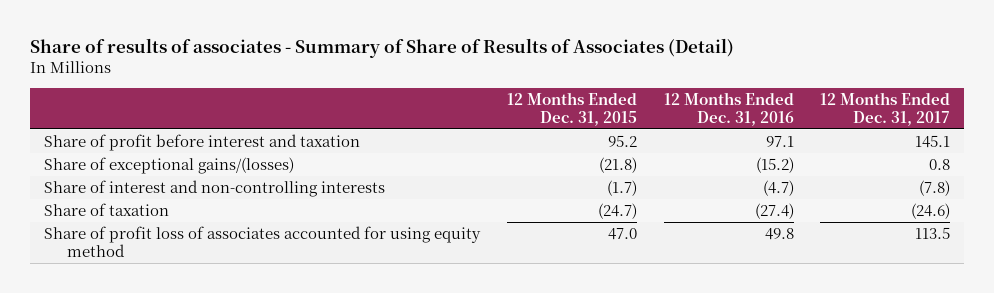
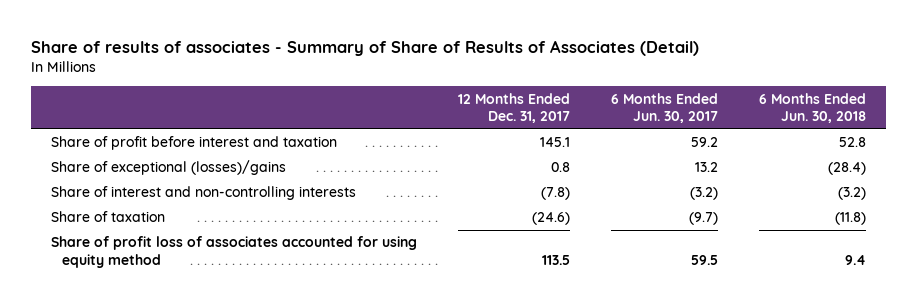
[506,91,637,126] 12 Months Ended Dec. 31, 2015 -> none
[663,91,794,126] 12 Months Ended Dec. 31, 2016 -> none
none -> [610,92,718,124] 6 Months Ended Jun. 30, 2017
none -> [758,92,866,124] 6 Months Ended Jun. 30, 2018
[43,156,294,174] Share of exceptional gains/(losses) -> [51,160,287,176] Share of exceptional (losses)/gains

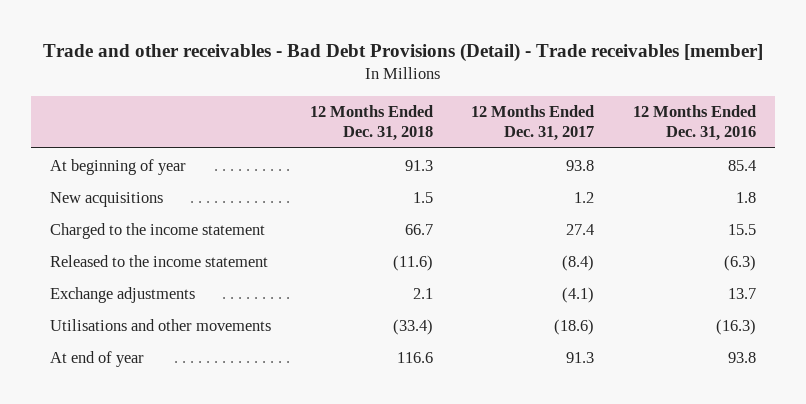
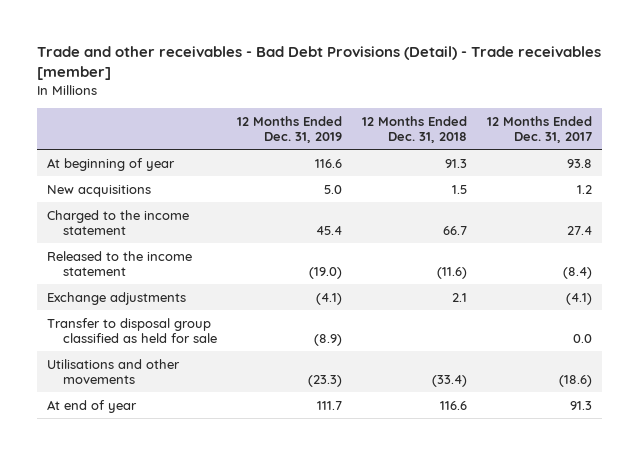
[632,105,756,142] 12 Months Ended Dec. 31, 2016 -> none
none -> [236,115,342,144] 12 Months Ended Dec. 31, 2019
none -> [46,317,217,344] Transfer to disposal group classified as held for sale

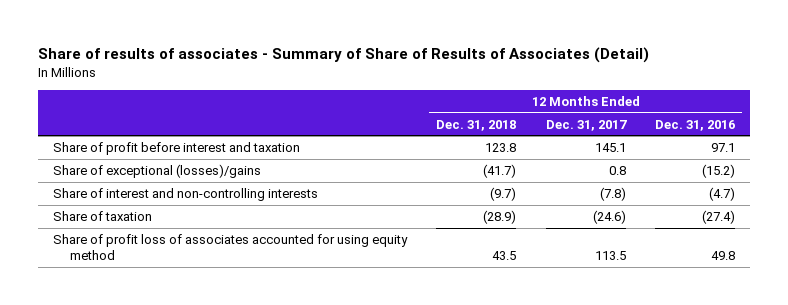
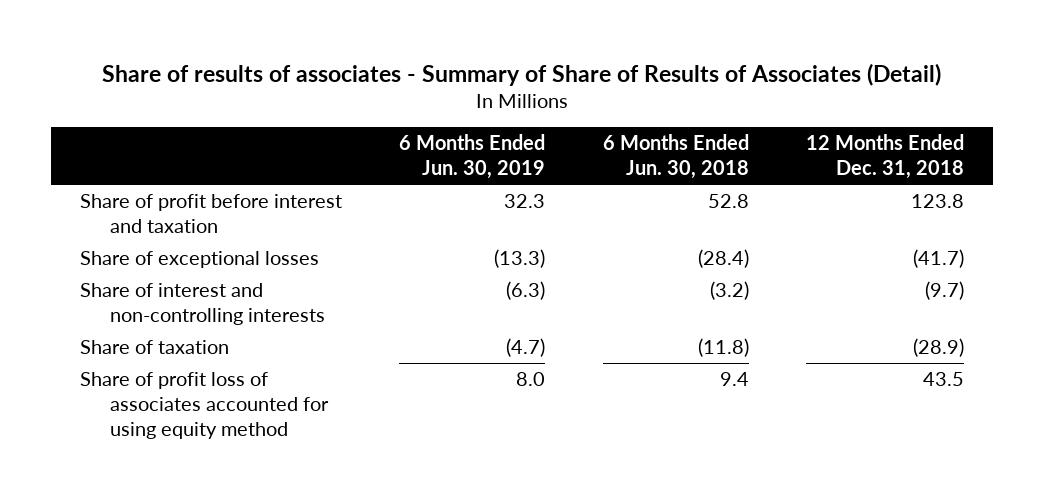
[545,119,627,131] Dec. 31, 2017 -> none
[655,119,736,131] Dec. 31, 2016 -> none
none -> [399,134,546,180] 6 Months Ended Jun. 30, 2019
none -> [602,134,749,180] 6 Months Ended Jun. 30, 2018
[53,164,262,179] Share of exceptional (losses)/gains -> [79,250,319,268] Share of exceptional losses

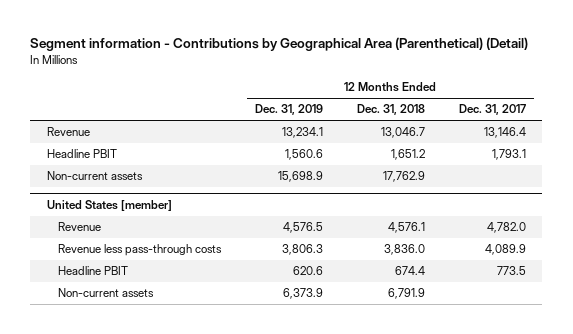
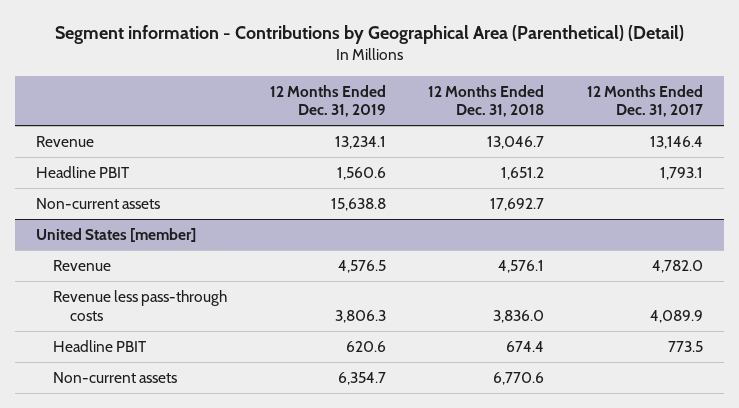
[278,171,324,183] 15,698.9 -> [330,197,386,211] 15,638.8
[382,171,425,183] 17,762.9 -> [490,197,545,211] 17,692.7
[283,288,324,300] 6,373.9 -> [337,371,386,385] 6,354.7
[387,288,425,300] 6,791.9 -> [493,371,545,385] 6,770.6

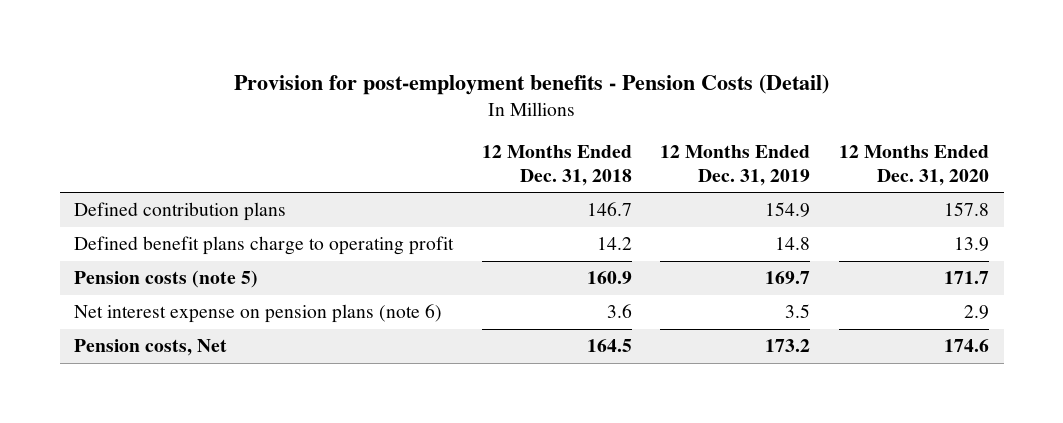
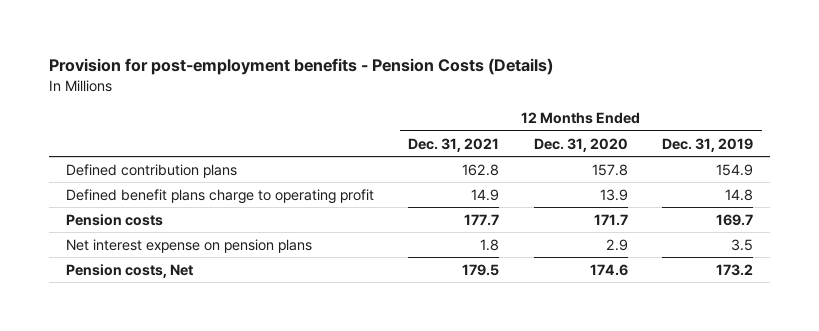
[233,73,829,95] Provision for post-employment benefits - Pension Costs (Detail) -> [48,58,553,76] Provision for post-employment benefits - Pension Costs (Details)
[481,145,632,186] 12 Months Ended Dec. 31, 2018 -> none
none -> [408,137,500,152] Dec. 31, 2021
[74,270,259,289] Pension costs (note 5) -> [66,213,164,226] Pension costs
[74,304,443,324] Net interest expense on pension plans (note 6) -> [66,238,313,253] Net interest expense on pension plans

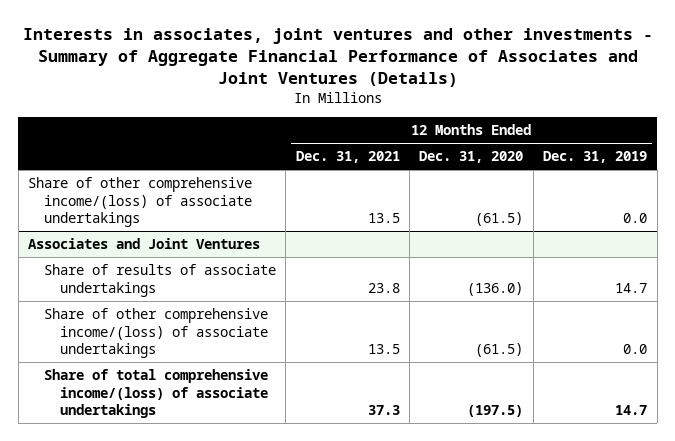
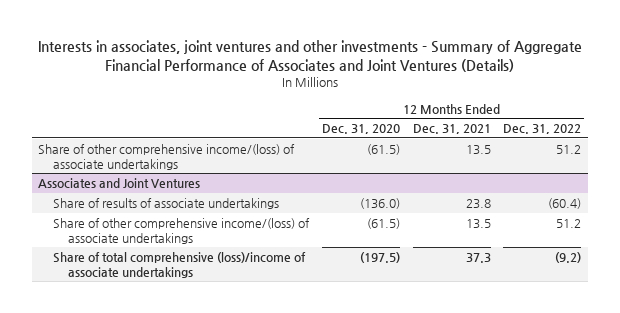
[543,151,648,164] Dec. 31, 2019 -> none
none -> [503,124,582,135] Dec. 31, 2022
[43,369,268,419] Share of total comprehensive income/(loss) of associate undertakings -> [53,252,307,278] Share of total comprehensive (loss)/income of associate undertakings

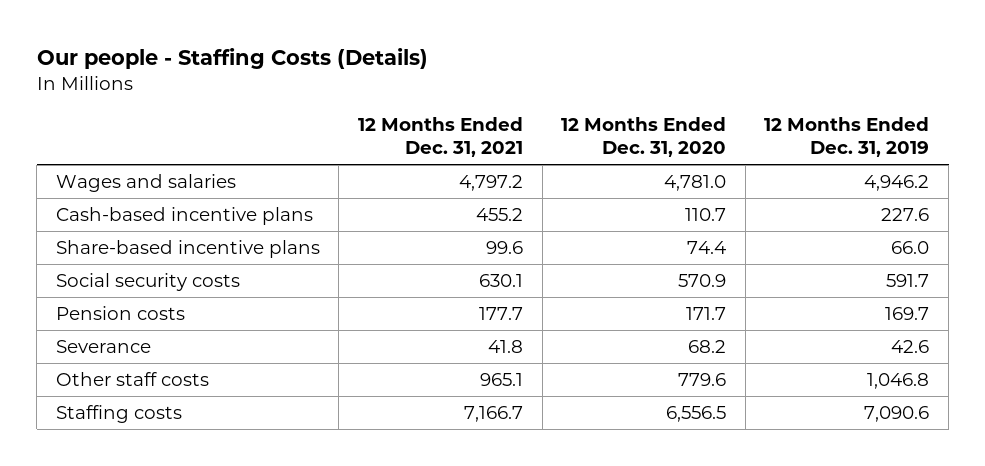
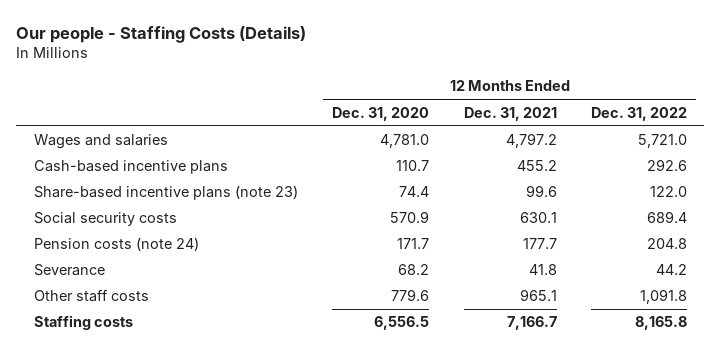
[764,117,930,158] 12 Months Ended Dec. 31, 2019 -> none
none -> [590,106,687,121] Dec. 31, 2022
[55,239,320,258] Share-based incentive plans -> [33,185,298,201] Share-based incentive plans (note 23)
[55,305,185,320] Pension costs -> [33,237,199,252] Pension costs (note 24)

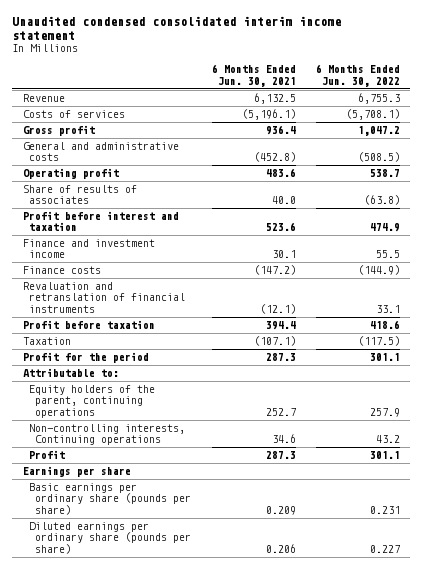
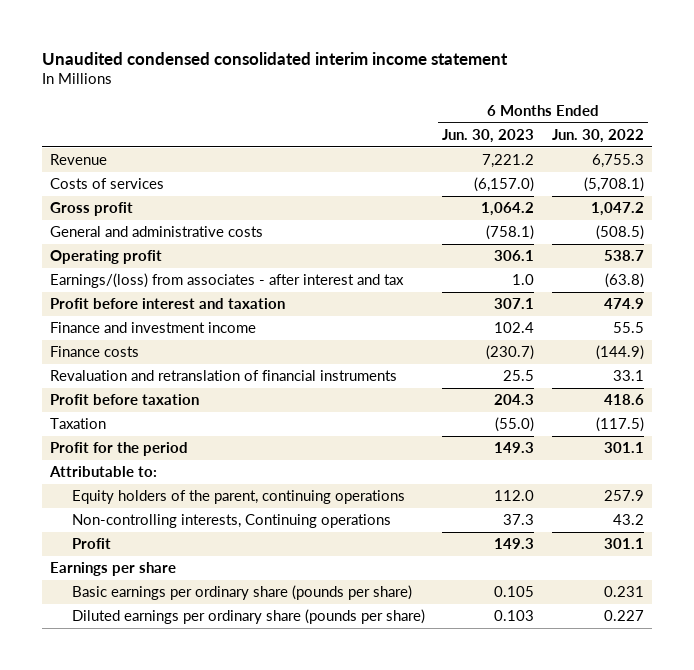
[211,64,296,87] 6 Months Ended Jun. 30, 2021 -> none
none -> [442,128,535,143] Jun. 30, 2023
[22,185,137,205] Share of results of associates -> [50,273,405,289] Earnings/(loss) from associates - after interest and tax

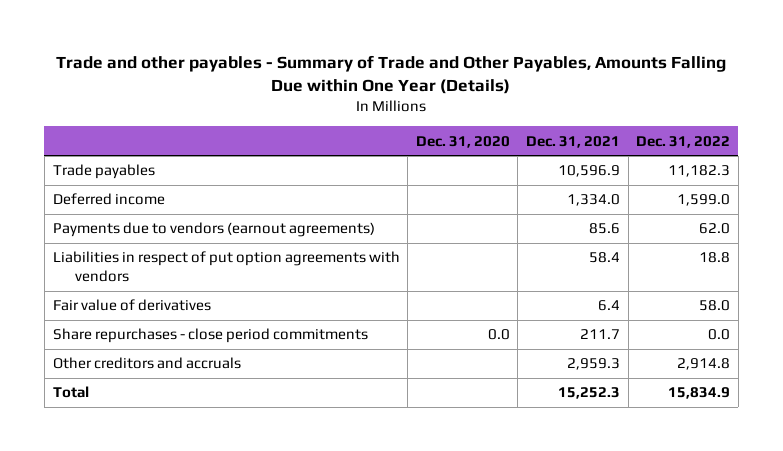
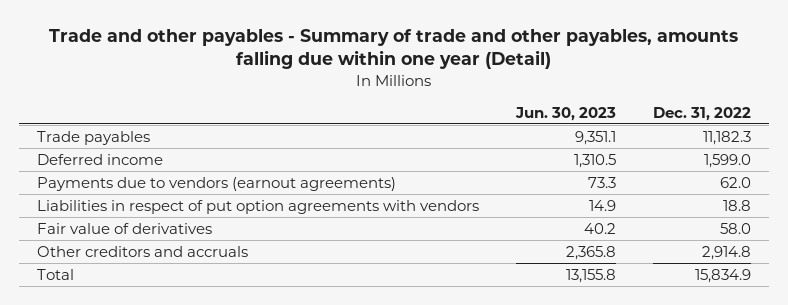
[56,54,727,94] Trade and other payables - Summary of Trade and Other Payables, Amounts Falling Due within One Year (Details) -> [49,29,739,70] Trade and other payables - Summary of trade and other payables, amounts falling due within one year (Detail)
[415,135,510,148] Dec. 31, 2020 -> none
[526,135,621,148] Dec. 31, 2021 -> none
none -> [515,106,617,121] Jun. 30, 2023
[52,328,368,344] Share repurchases - close period commitments -> none

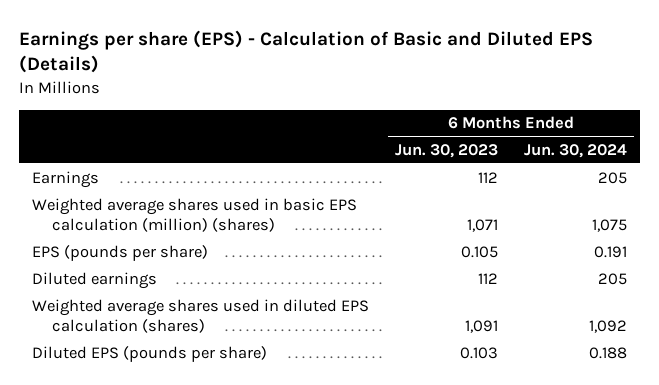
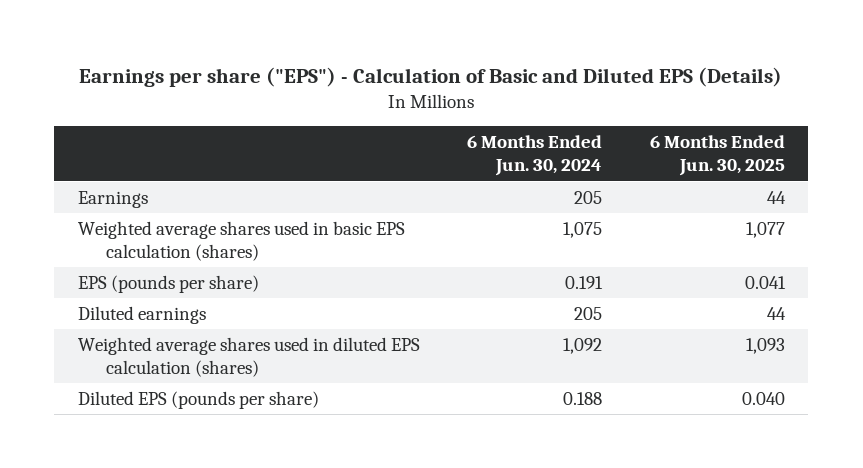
[18,29,593,74] Earnings per share (EPS) - Calculation of Basic and Diluted EPS (Details) -> [79,66,783,87] Earnings per share ("EPS") - Calculation of Basic and Diluted EPS (Details)
[395,143,499,158] Jun. 30, 2023 -> none
none -> [649,135,785,177] 6 Months Ended Jun. 30, 2025
[31,197,357,232] Weighted average shares used in basic EPS calculation (million) (shares) -> [78,220,406,261] Weighted average shares used in basic EPS calculation (shares)

